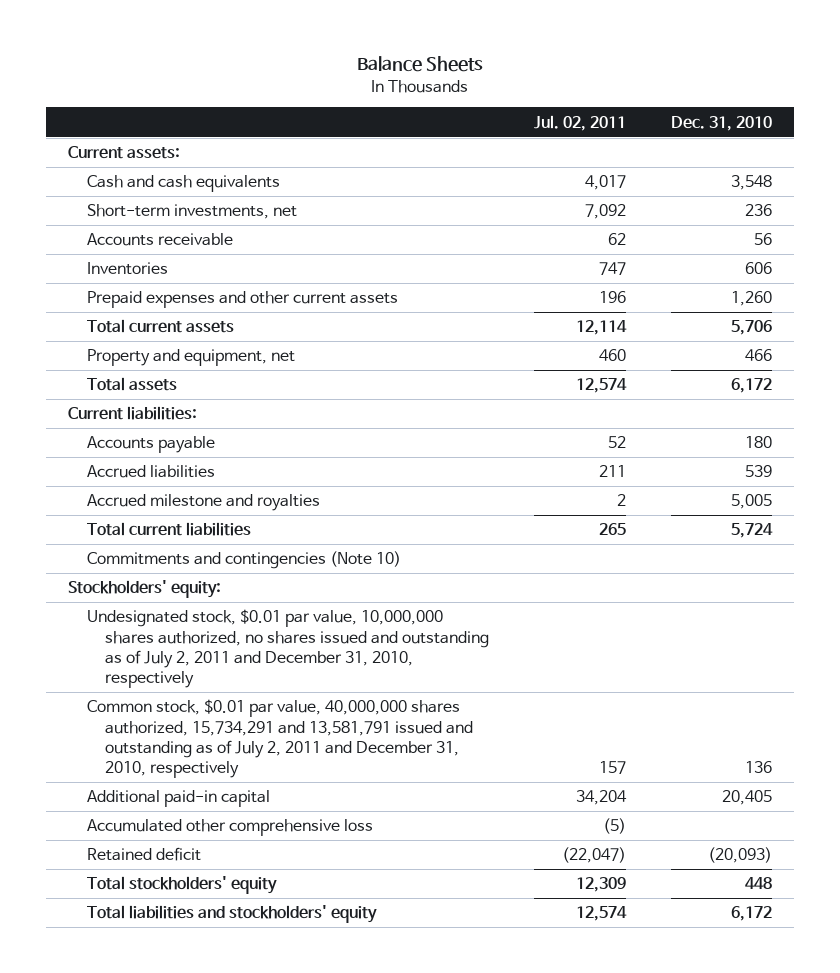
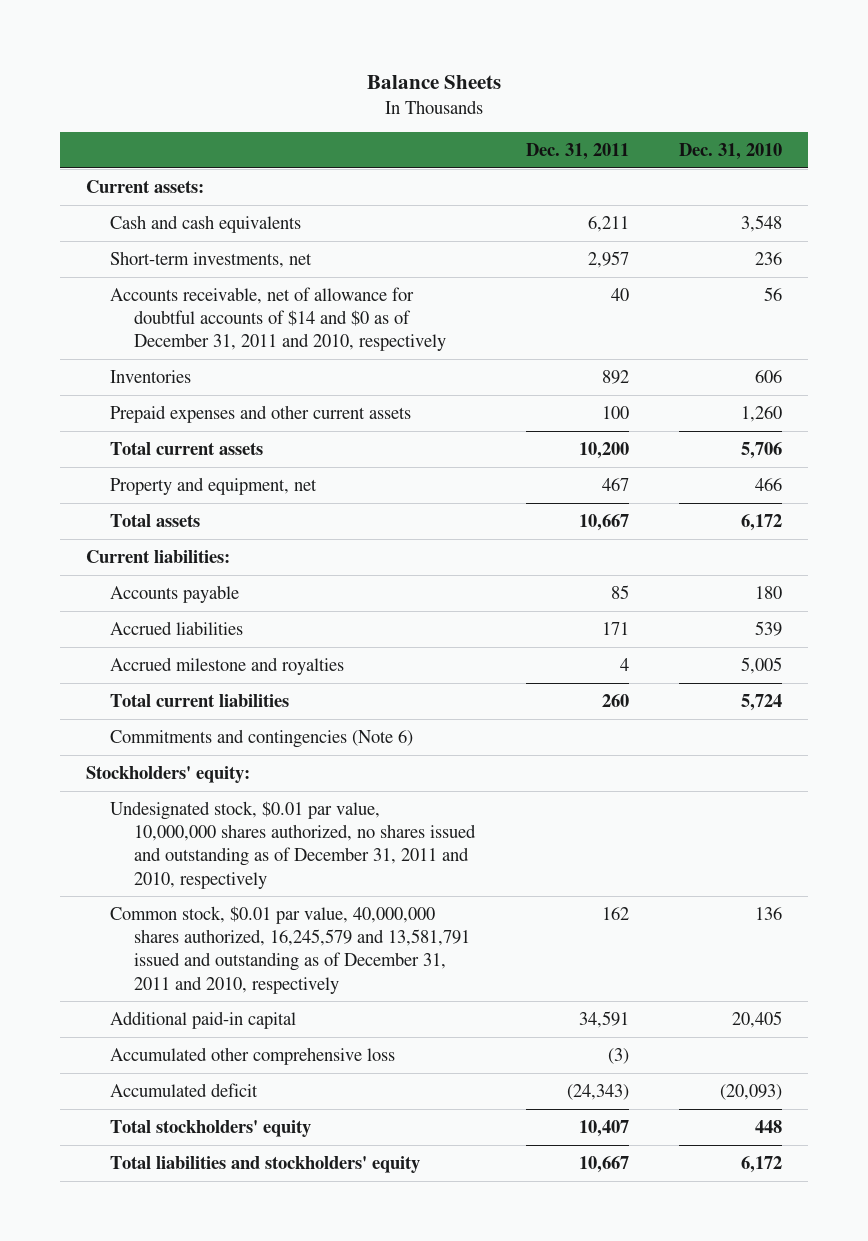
[533,114,626,131] Jul. 02, 2011 -> none
none -> [525,143,629,161] Dec. 31, 2011
[86,233,233,247] Accounts receivable -> [109,286,446,352] Accounts receivable, net of allowance for doubtful accounts of $14 and $0 as of December 31, 2011 and 2010, respectively
[86,551,401,570] Commitments and contingencies (Note 10) -> [109,728,413,748] Commitments and contingencies (Note 6)
[86,609,490,689] Undesignated stock, $0.01 par value, 10,000,000 shares authorized, no shares issued and outstanding as of July 2, 2011 and December 31, 2010, respectively -> [109,800,476,889] Undesignated stock, $0.01 par value, 10,000,000 shares authorized, no shares issued and outstanding as of December 31, 2011 and 2010, respectively
[86,699,474,779] Common stock, $0.01 par value, 40,000,000 shares authorized, 15,734,291 and 13,581,791 issued and outstanding as of July 2, 2011 and December 31, 2010, respectively -> [109,905,470,994] Common stock, $0.01 par value, 40,000,000 shares authorized, 16,245,579 and 13,581,791 issued and outstanding as of December 31, 2011 and 2010, respectively
[86,847,201,862] Retained deficit -> [109,1082,258,1097] Accumulated deficit

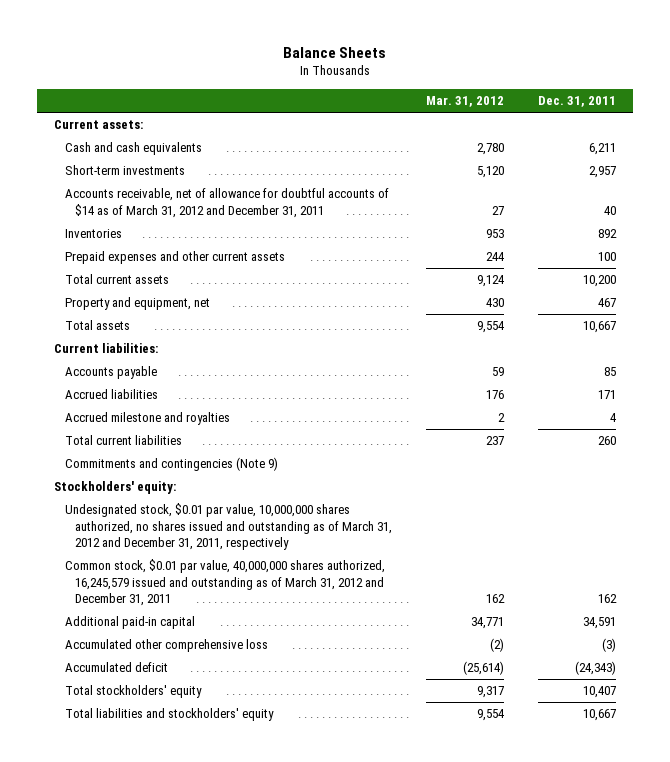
[679,143,783,161] Dec. 31, 2010 -> none
none -> [425,96,504,108] Mar. 31, 2012
[109,250,312,268] Short-term investments, net -> [64,165,185,176] Short-term investments
[109,286,446,352] Accounts receivable, net of allowance for doubtful accounts of $14 and $0 as of December 31, 2011 and 2010, respectively -> [64,188,389,218] Accounts receivable, net of allowance for doubtful accounts of $14 as of March 31, 2012 and December 31, 2011
[109,728,413,748] Commitments and contingencies (Note 6) -> [64,457,278,472] Commitments and contingencies (Note 9)
[109,800,476,889] Undesignated stock, $0.01 par value, 10,000,000 shares authorized, no shares issued and outstanding as of December 31, 2011 and 2010, respectively -> [64,503,392,550] Undesignated stock, $0.01 par value, 10,000,000 shares authorized, no shares issued and outstanding as of March 31, 2012 and December 31, 2011, respectively
[109,905,470,994] Common stock, $0.01 par value, 40,000,000 shares authorized, 16,245,579 and 13,581,791 issued and outstanding as of December 31, 2011 and 2010, respectively -> [64,559,385,606] Common stock, $0.01 par value, 40,000,000 shares authorized, 16,245,579 issued and outstanding as of March 31, 2012 and December 31, 2011

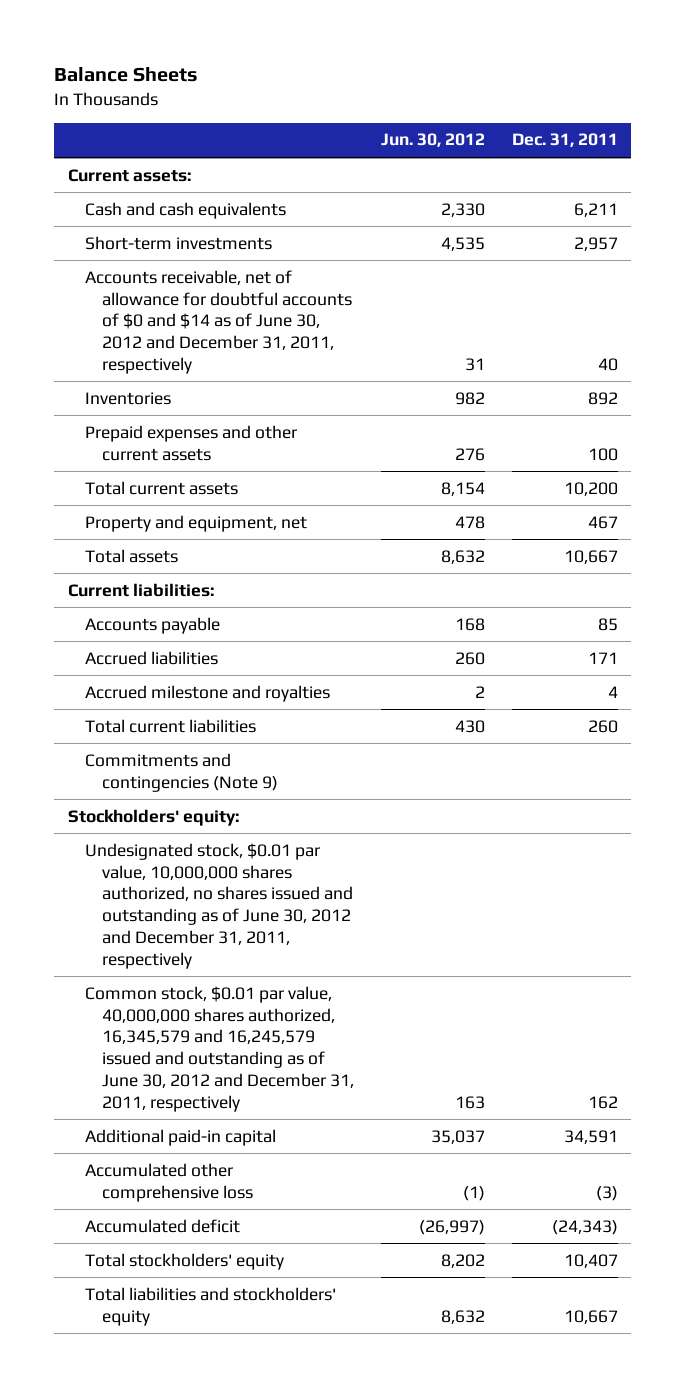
[425,96,504,108] Mar. 31, 2012 -> none
none -> [381,133,486,148] Jun. 30, 2012
[64,188,389,218] Accounts receivable, net of allowance for doubtful accounts of $14 as of March 31, 2012 and December 31, 2011 -> [85,269,353,374] Accounts receivable, net of allowance for doubtful accounts of $0 and $14 as of June 30, 2012 and December 31, 2011, respectively
[64,503,392,550] Undesignated stock, $0.01 par value, 10,000,000 shares authorized, no shares issued and outstanding as of March 31, 2012 and December 31, 2011, respectively -> [85,842,354,969] Undesignated stock, $0.01 par value, 10,000,000 shares authorized, no shares issued and outstanding as of June 30, 2012 and December 31, 2011, respectively
[64,559,385,606] Common stock, $0.01 par value, 40,000,000 shares authorized, 16,245,579 issued and outstanding as of March 31, 2012 and December 31, 2011 -> [85,985,355,1112] Common stock, $0.01 par value, 40,000,000 shares authorized, 16,345,579 and 16,245,579 issued and outstanding as of June 30, 2012 and December 31, 2011, respectively

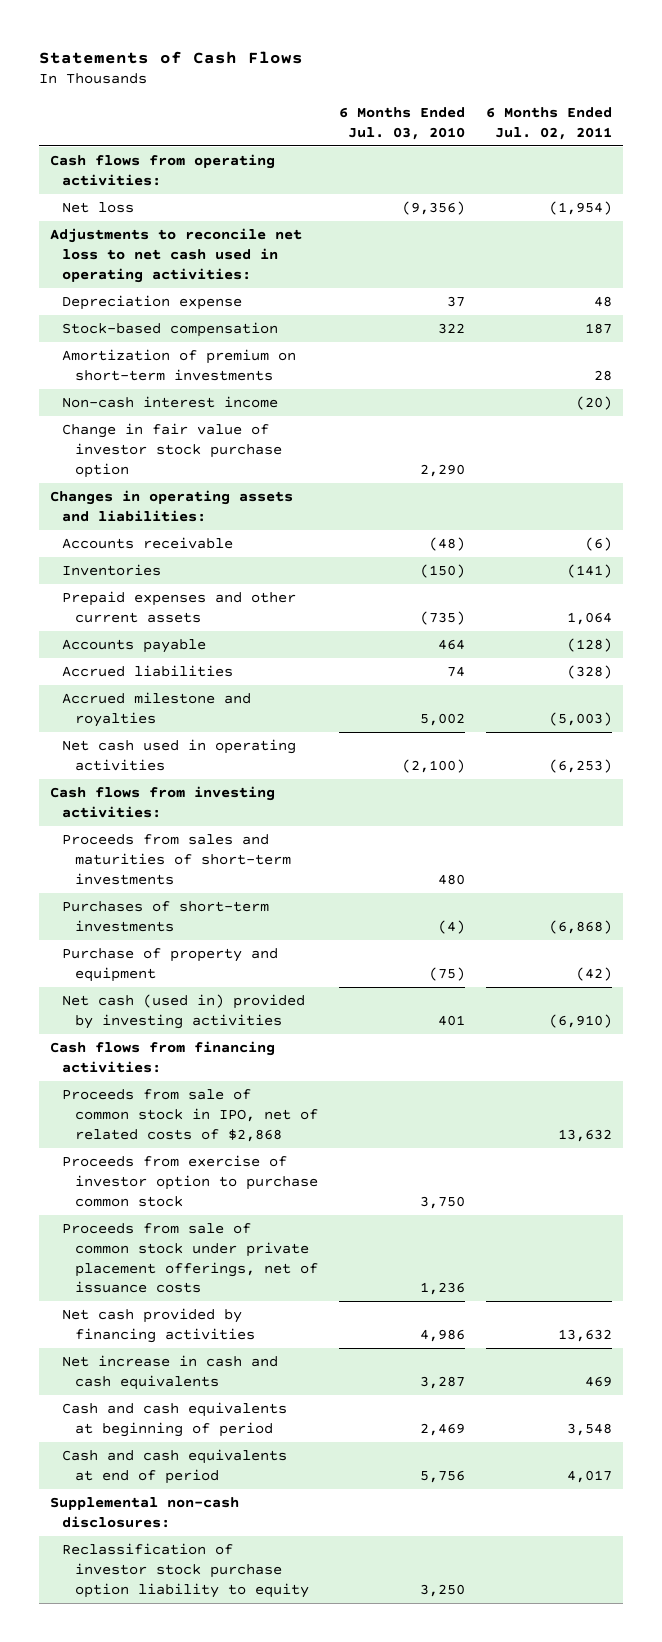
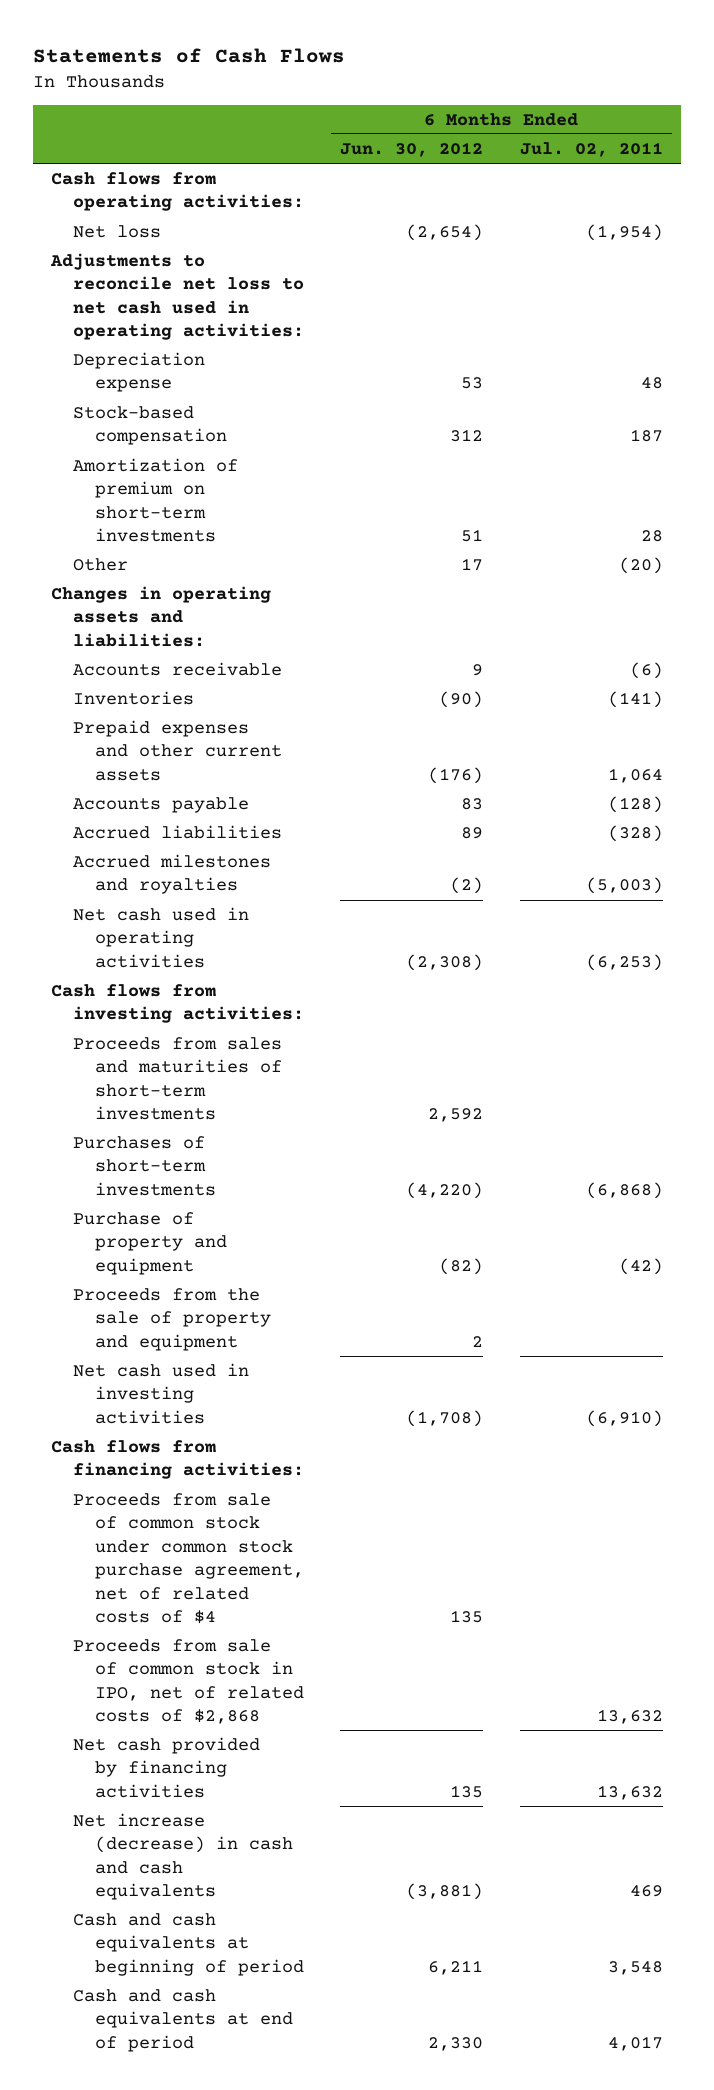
[339,106,466,140] 6 Months Ended Jul. 03, 2010 -> none
none -> [340,141,484,157] Jun. 30, 2012
[62,423,283,478] Change in fair value of investor stock purchase option -> none
[62,396,279,409] Non-cash interest income -> [73,557,129,571] Other
[62,692,252,727] Accrued milestone and royalties -> [73,853,272,895] Accrued milestones and royalties
none -> [73,1287,271,1351] Proceeds from the sale of property and equipment
[62,994,306,1029] Net cash (used in) provided by investing activities -> [73,1362,250,1424] Net cash used in investing activities
none -> [73,1492,304,1625] Proceeds from sale of common stock under common stock purchase agreement, net of related costs of $4
[62,1155,319,1207] Proceeds from exercise of investor option to purchase common stock -> none
[62,1223,319,1294] Proceeds from sale of common stock under private placement offerings, net of issuance costs -> none
[62,1355,279,1390] Net increase in cash and cash equivalents -> [73,1812,293,1901] Net increase (decrease) in cash and cash equivalents
[49,1497,239,1528] Supplemental non-cash disclosures: -> none
[62,1543,310,1598] Reclassification of investor stock purchase option liability to equity -> none

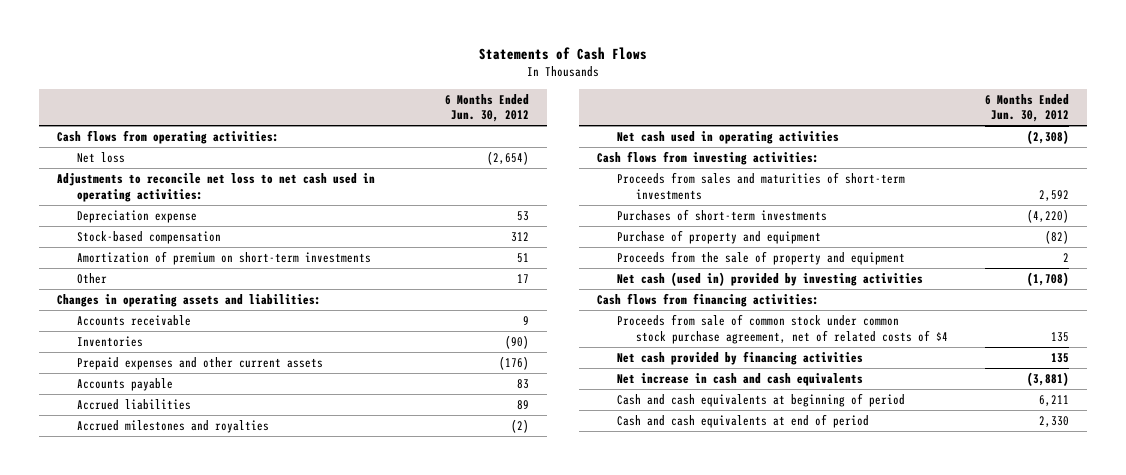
[519,141,663,157] Jul. 02, 2011 -> none
[73,1362,250,1424] Net cash used in investing activities -> [616,271,923,286] Net cash (used in) provided by investing activities
[73,1638,304,1725] Proceeds from sale of common stock in IPO, net of related costs of $2,868 -> none
[73,1812,293,1901] Net increase (decrease) in cash and cash equivalents -> [616,372,863,386] Net increase in cash and cash equivalents

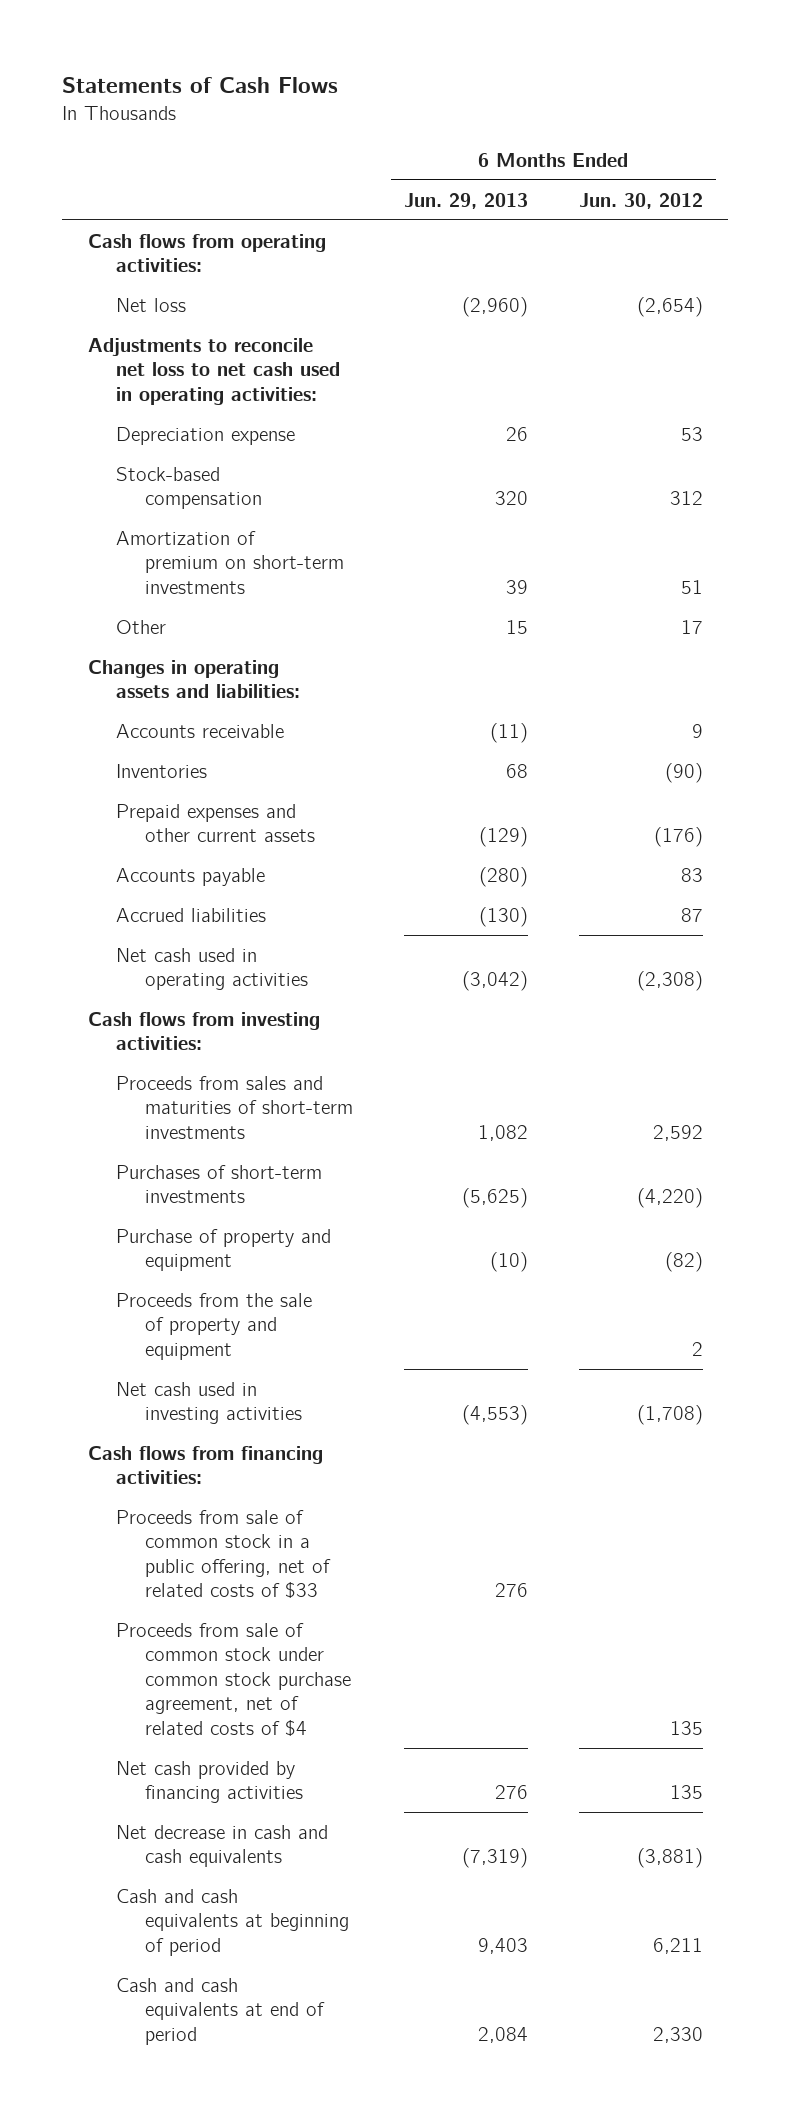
none -> [404,192,529,209] Jun. 29, 2013
[76,419,269,433] Accrued milestones and royalties -> none
[516,399,529,410] 89 -> [680,907,703,922] 87
[616,271,923,286] Net cash (used in) provided by investing activities -> [116,1381,303,1425] Net cash used in investing activities
none -> [116,1509,332,1599] Proceeds from sale of common stock in a public offering, net of related costs of $33
[616,372,863,386] Net increase in cash and cash equivalents -> [116,1824,329,1868] Net decrease in cash and cash equivalents

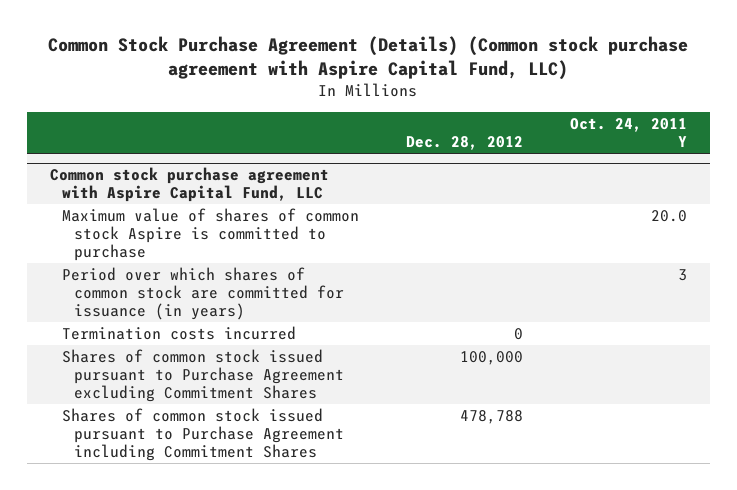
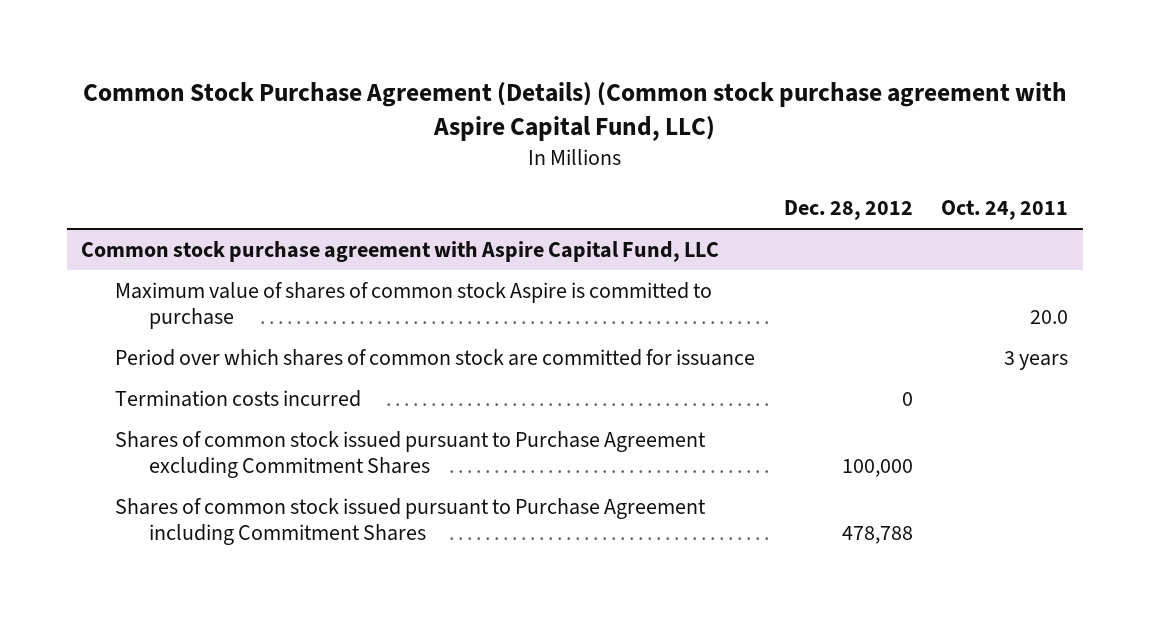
[569,118,687,148] Oct. 24, 2011 Y -> none
none -> [941,199,1069,220] Oct. 24, 2011
[61,267,344,321] Period over which shares of common stock are committed for issuance (in years) -> [114,348,755,366] Period over which shares of common stock are committed for issuance

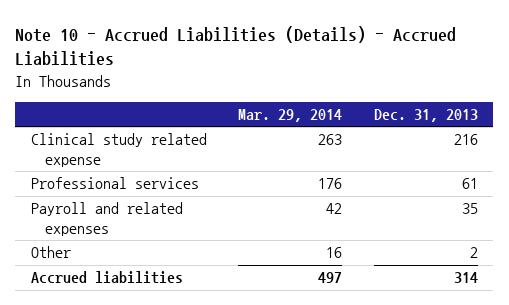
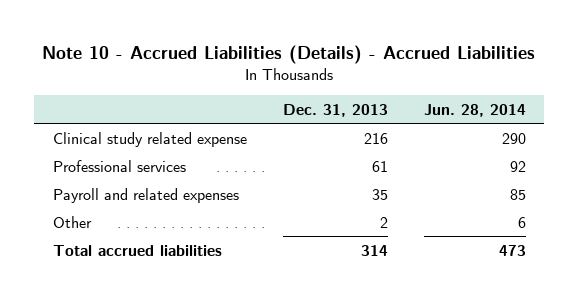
[238,108,343,122] Mar. 29, 2014 -> none
none -> [423,103,526,117] Jun. 28, 2014
[31,271,184,285] Accrued liabilities -> [52,244,222,256] Total accrued liabilities

